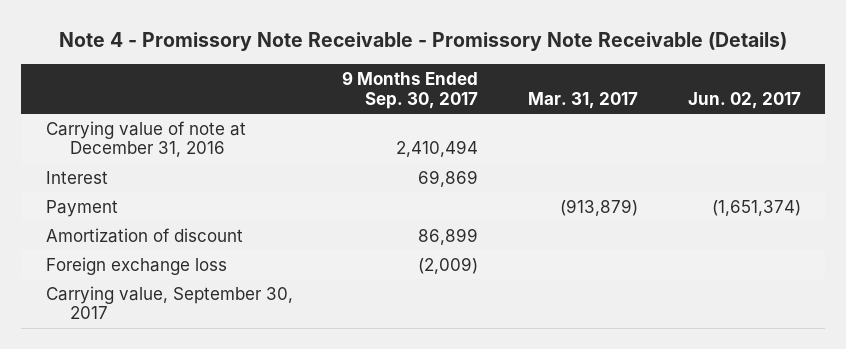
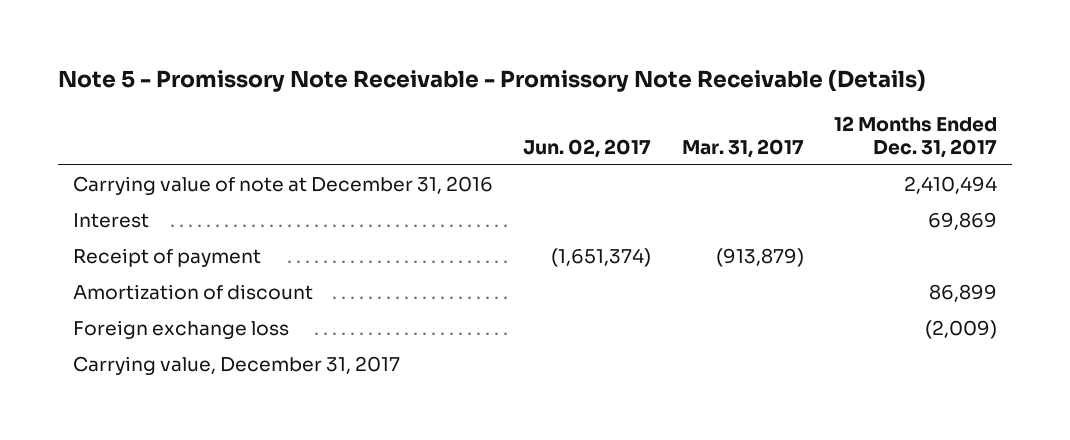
[59,32,788,52] Note 4 - Promissory Note Receivable - Promissory Note Receivable (Details) -> [57,69,926,93] Note 5 - Promissory Note Receivable - Promissory Note Receivable (Details)
[342,71,479,109] 9 Months Ended Sep. 30, 2017 -> none
none -> [833,115,997,158] 12 Months Ended Dec. 31, 2017
[45,199,118,217] Payment -> [72,247,261,267] Receipt of payment
[45,285,293,320] Carrying value, September 30, 2017 -> [72,355,400,375] Carrying value, December 31, 2017

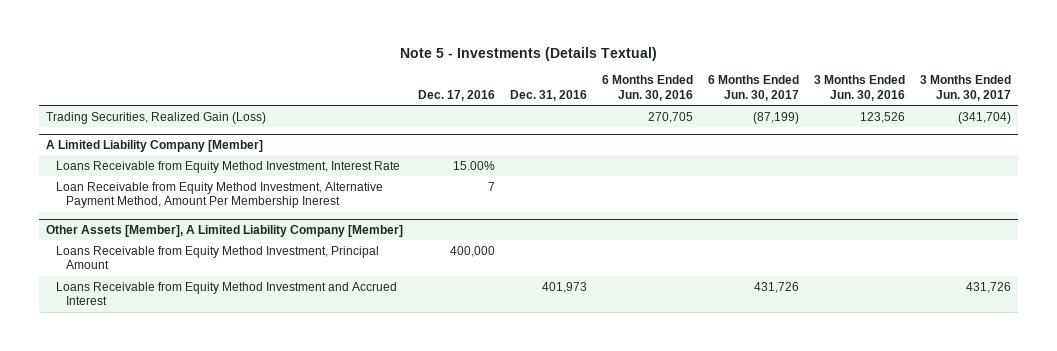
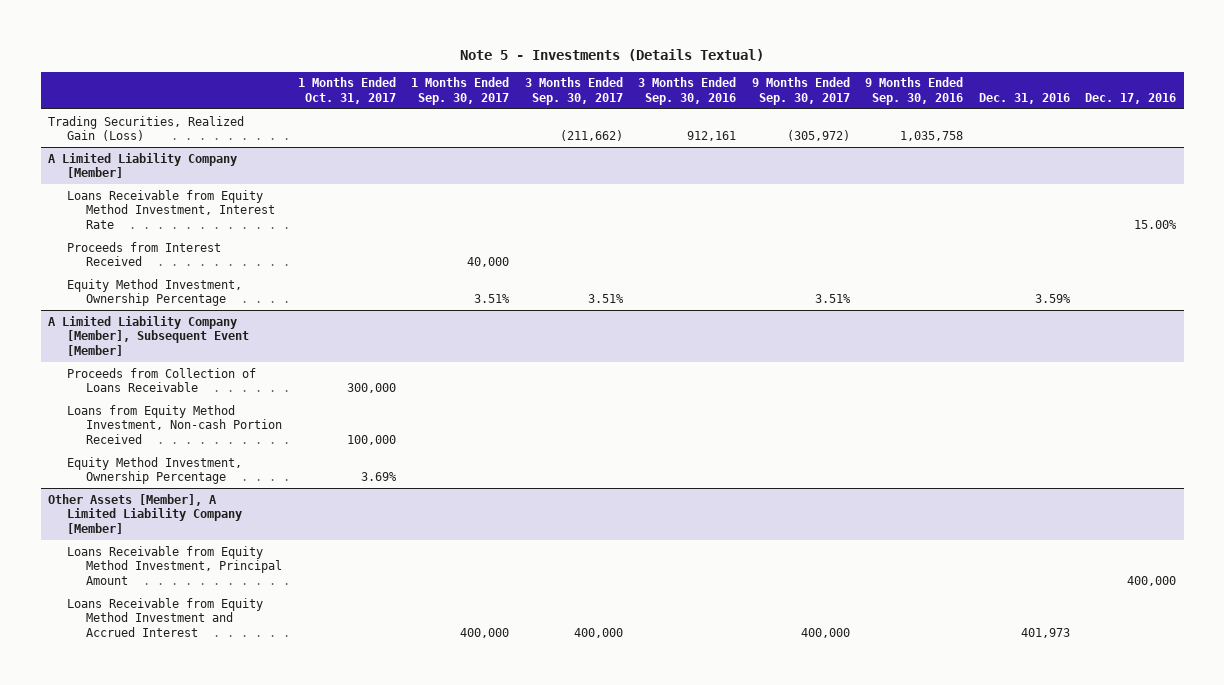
[602,75,694,101] 6 Months Ended Jun. 30, 2016 -> none
[707,75,799,101] 6 Months Ended Jun. 30, 2017 -> none
[813,75,905,101] 3 Months Ended Jun. 30, 2016 -> none
[919,75,1011,101] 3 Months Ended Jun. 30, 2017 -> none
none -> [297,77,396,104] 1 Months Ended Oct. 31, 2017
none -> [411,77,510,105] 1 Months Ended Sep. 30, 2017
none -> [524,77,623,105] 3 Months Ended Sep. 30, 2017
none -> [638,77,737,105] 3 Months Ended Sep. 30, 2016
none -> [751,77,850,105] 9 Months Ended Sep. 30, 2017
none -> [865,77,964,105] 9 Months Ended Sep. 30, 2016
[56,181,384,209] Loan Receivable from Equity Method Investment, Alternative Payment Method, Amount Per Membership Inerest -> none
none -> [67,241,222,267] Proceeds from Interest Received
none -> [67,278,243,307] Equity Method Investment, Ownership Percentage
none -> [48,315,250,356] A Limited Liability Company [Member], Subsequent Event [Member]
none -> [67,367,257,393] Proceeds from Collection of Loans Receivable
none -> [67,404,283,444] Loans from Equity Method Investment, Non-cash Portion Received
none -> [67,456,243,485] Equity Method Investment, Ownership Percentage

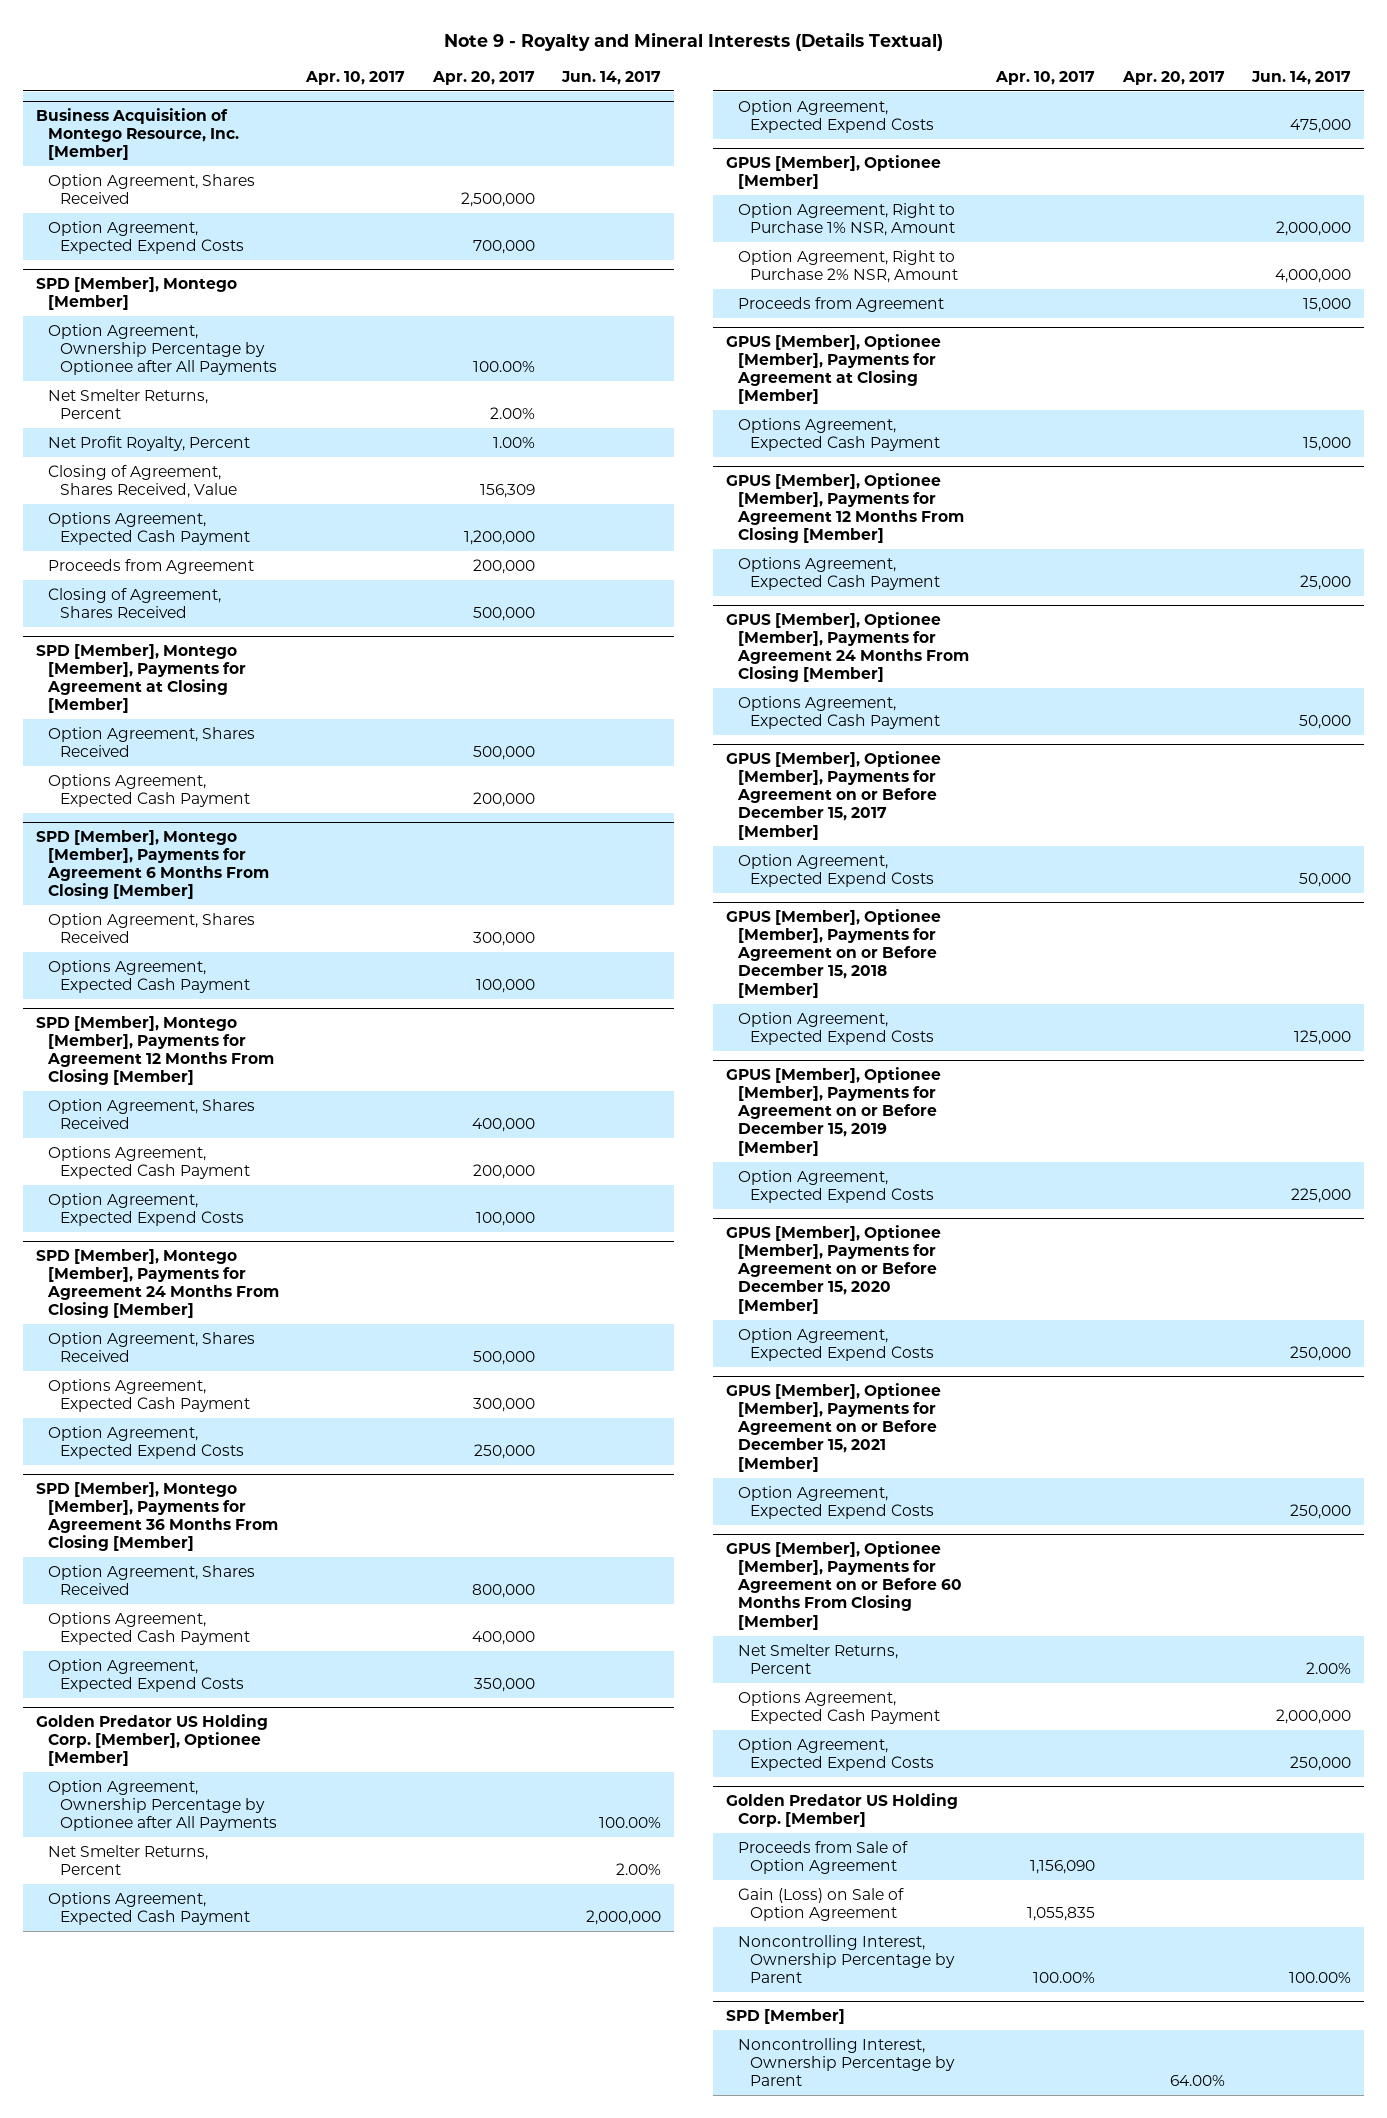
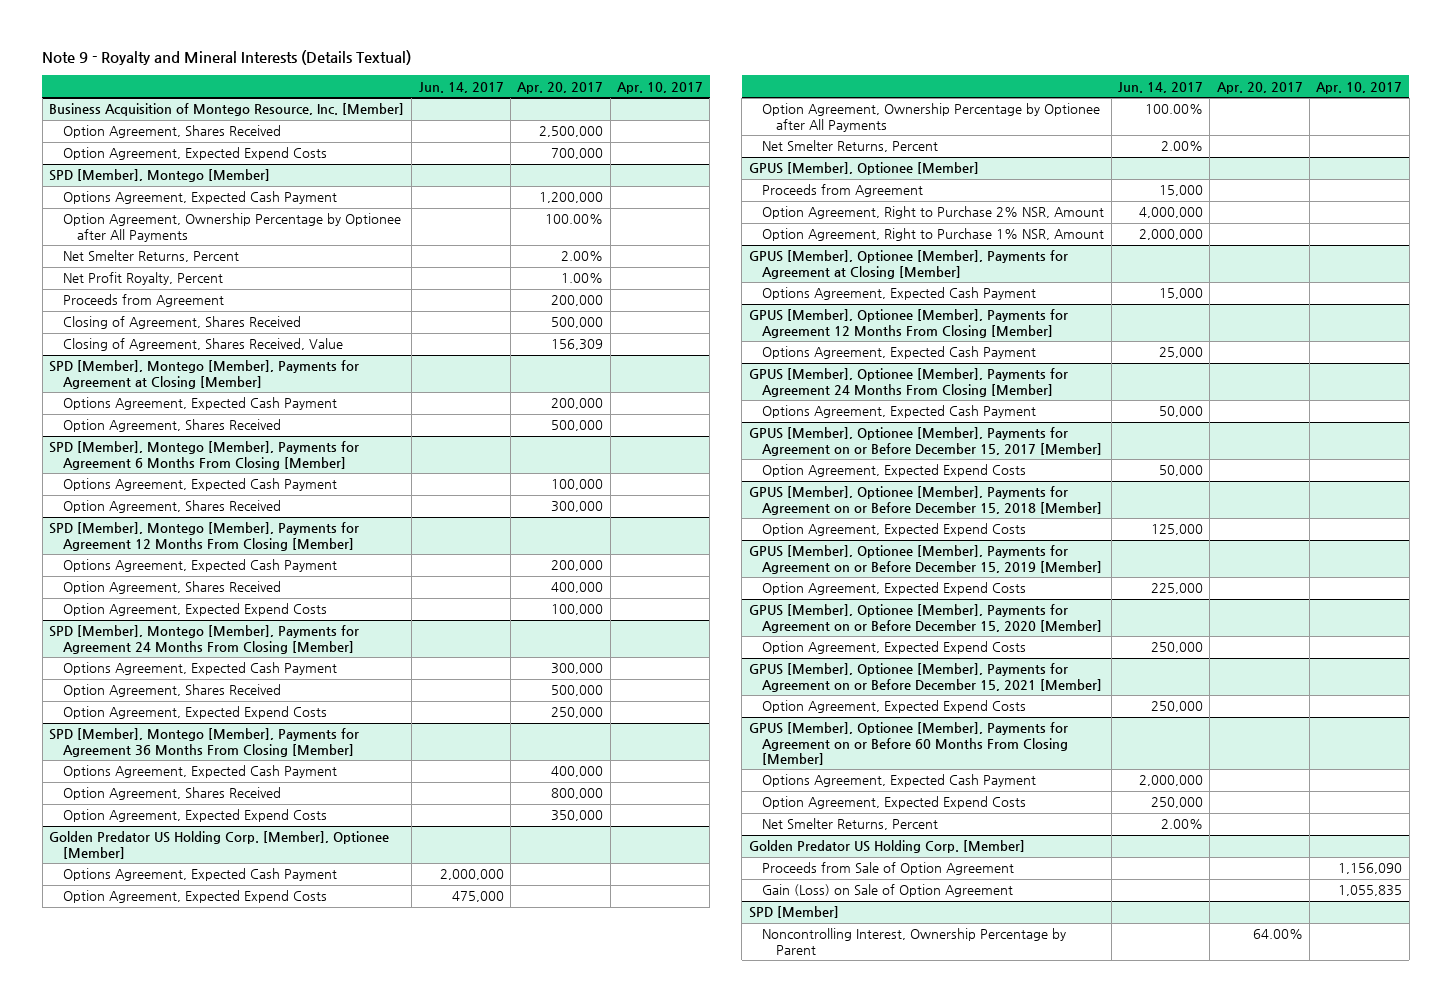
[48,511,251,545] Options Agreement, Expected Cash Payment -> [63,191,338,205] Options Agreement, Expected Cash Payment
[48,464,238,498] Closing of Agreement, Shares Received, Value -> [63,338,344,352] Closing of Agreement, Shares Received, Value
[48,726,256,757] Option Agreement, Shares Received -> [63,419,282,433] Option Agreement, Shares Received
[48,912,256,943] Option Agreement, Shares Received -> [63,500,282,514] Option Agreement, Shares Received
[48,1098,256,1129] Option Agreement, Shares Received -> [63,581,282,595] Option Agreement, Shares Received
[48,1331,256,1362] Option Agreement, Shares Received -> [63,684,282,698] Option Agreement, Shares Received
[48,1564,256,1595] Option Agreement, Shares Received -> [63,787,282,801] Option Agreement, Shares Received
[48,1779,278,1832] Option Agreement, Ownership Percentage by Optionee after All Payments -> [762,103,1101,132] Option Agreement, Ownership Percentage by Optionee after All Payments
[48,1844,209,1875] Net Smelter Returns, Percent -> [762,140,939,153] Net Smelter Returns, Percent
[738,249,959,283] Option Agreement, Right to Purchase 2% NSR, Amount -> [762,206,1105,220] Option Agreement, Right to Purchase 2% NSR, Amount
[738,202,956,236] Option Agreement, Right to Purchase 1% NSR, Amount -> [762,228,1105,242] Option Agreement, Right to Purchase 1% NSR, Amount
[738,1643,899,1674] Net Smelter Returns, Percent -> [762,818,939,831] Net Smelter Returns, Percent
[738,1934,956,1984] Noncontrolling Interest, Ownership Percentage by Parent -> none

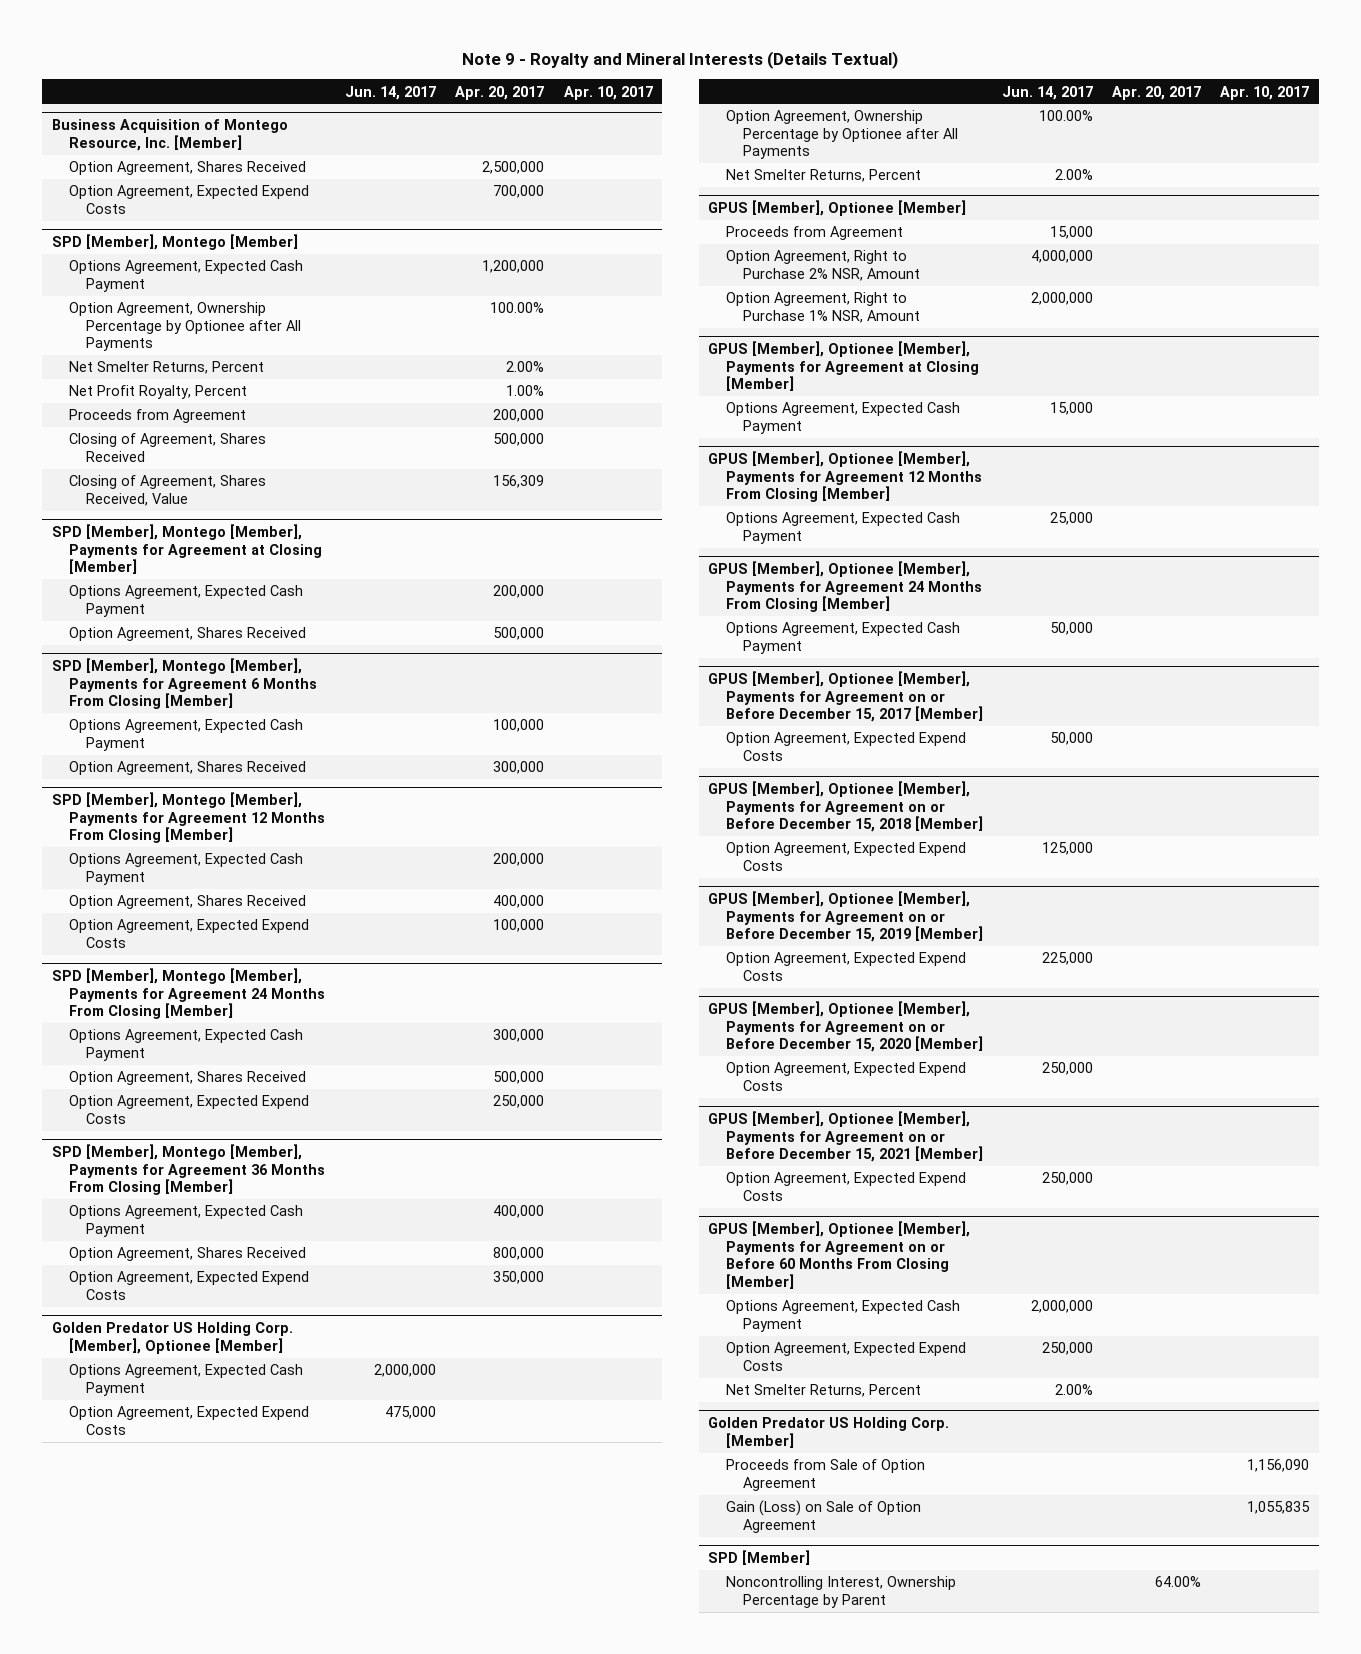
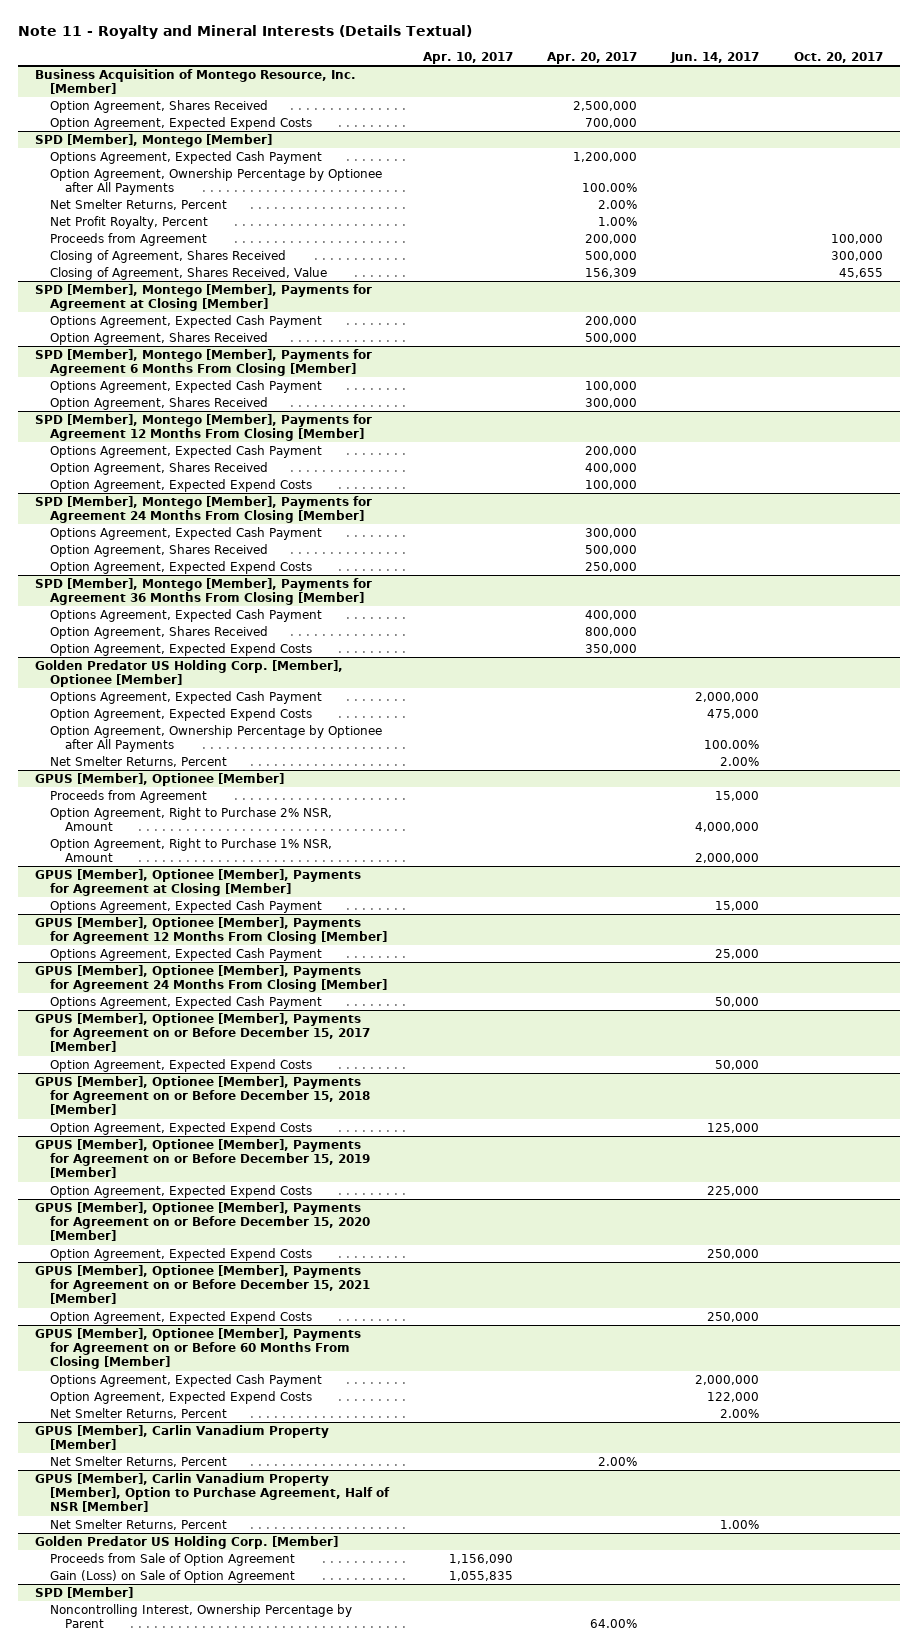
[462,50,899,69] Note 9 - Royalty and Mineral Interests (Details Textual) -> [18,25,473,40] Note 11 - Royalty and Mineral Interests (Details Textual)
none -> [793,51,883,63] Oct. 20, 2017
[1041,1342,1093,1356] 250,000 -> [707,1391,760,1402] 122,000
none -> [35,1424,330,1451] GPUS [Member], Carlin Vanadium Property [Member]
none -> [50,1455,228,1467] Net Smelter Returns, Percent
none -> [35,1472,391,1513] GPUS [Member], Carlin Vanadium Property [Member], Option to Purchase Agreement, Half of NSR [Member]
none -> [50,1518,228,1530] Net Smelter Returns, Percent

